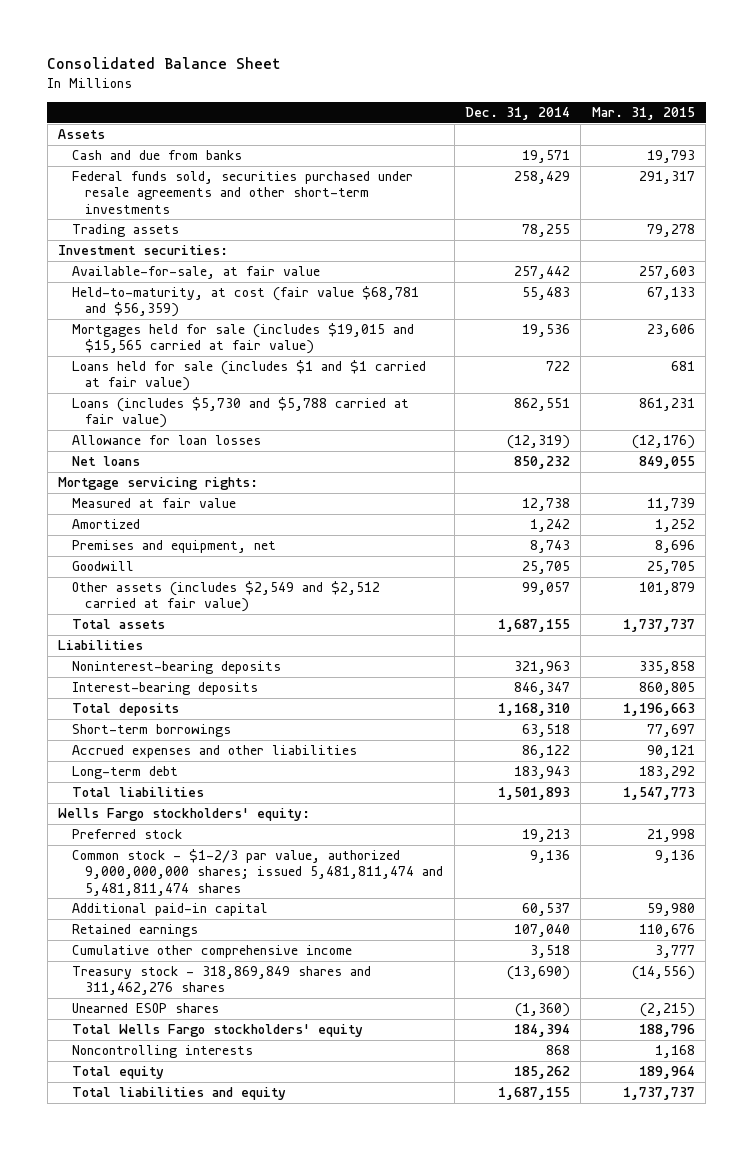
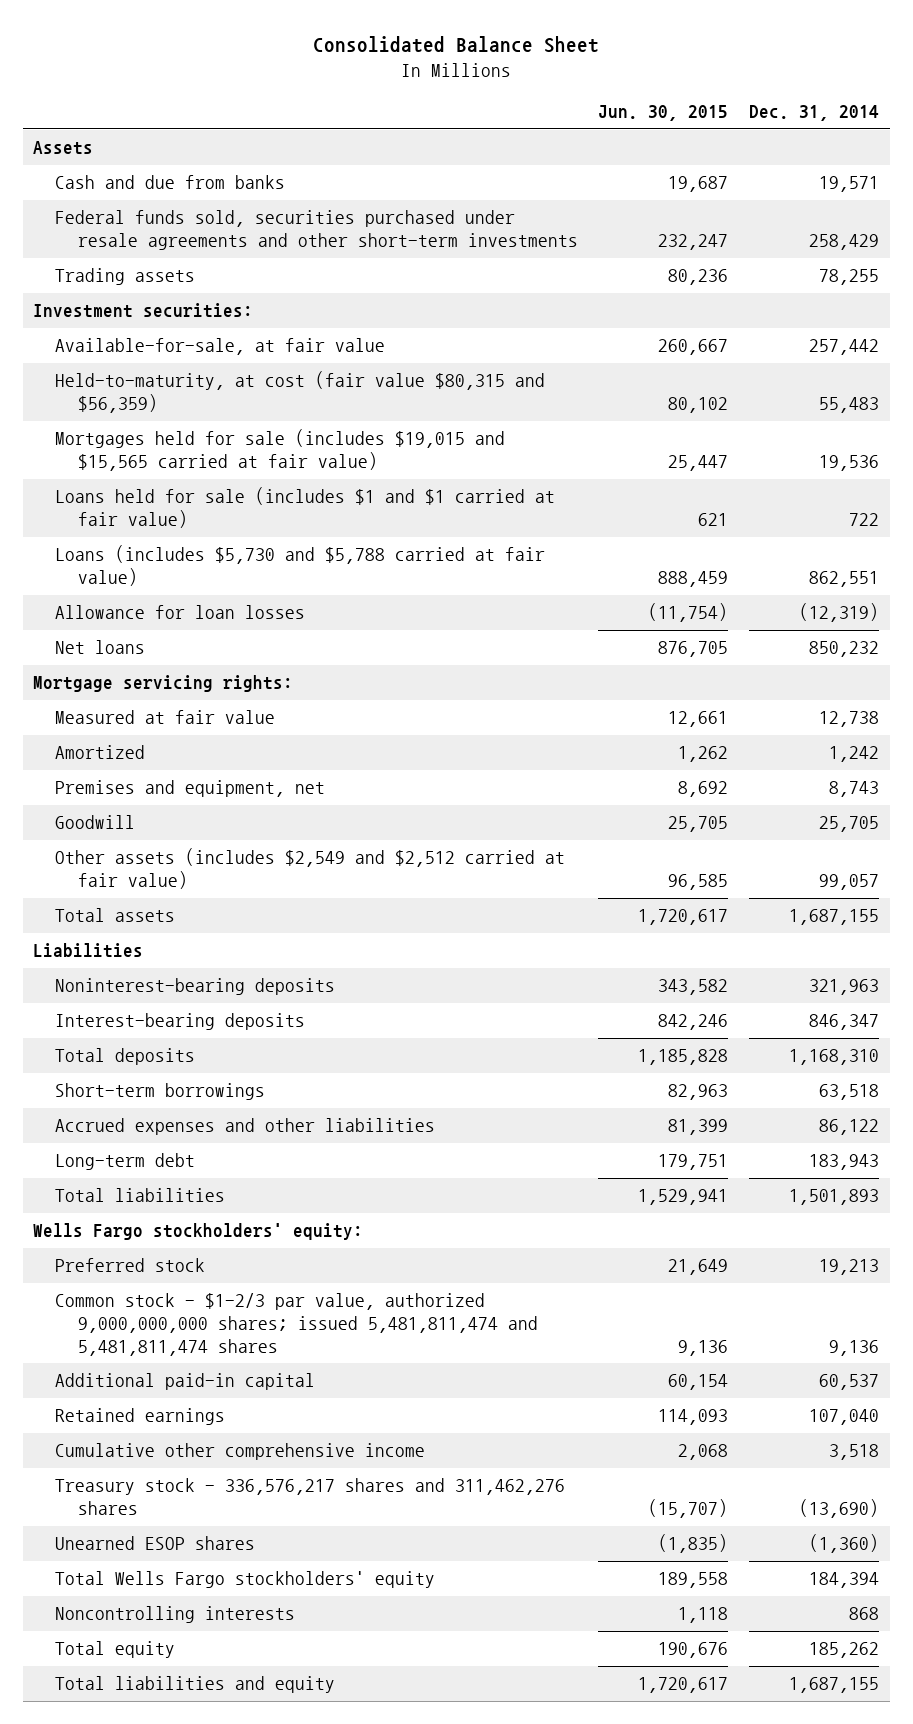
[591,107,695,121] Mar. 31, 2015 -> none
none -> [598,105,729,122] Jun. 30, 2015
[71,286,419,318] Held-to-maturity, at cost (fair value $68,781 and $56,359) -> [55,371,546,414] Held-to-maturity, at cost (fair value $80,315 and $56,359)
[71,966,371,996] Treasury stock - 318,869,849 shares and 311,462,276 shares -> [55,1478,566,1516] Treasury stock - 336,576,217 shares and 311,462,276 shares

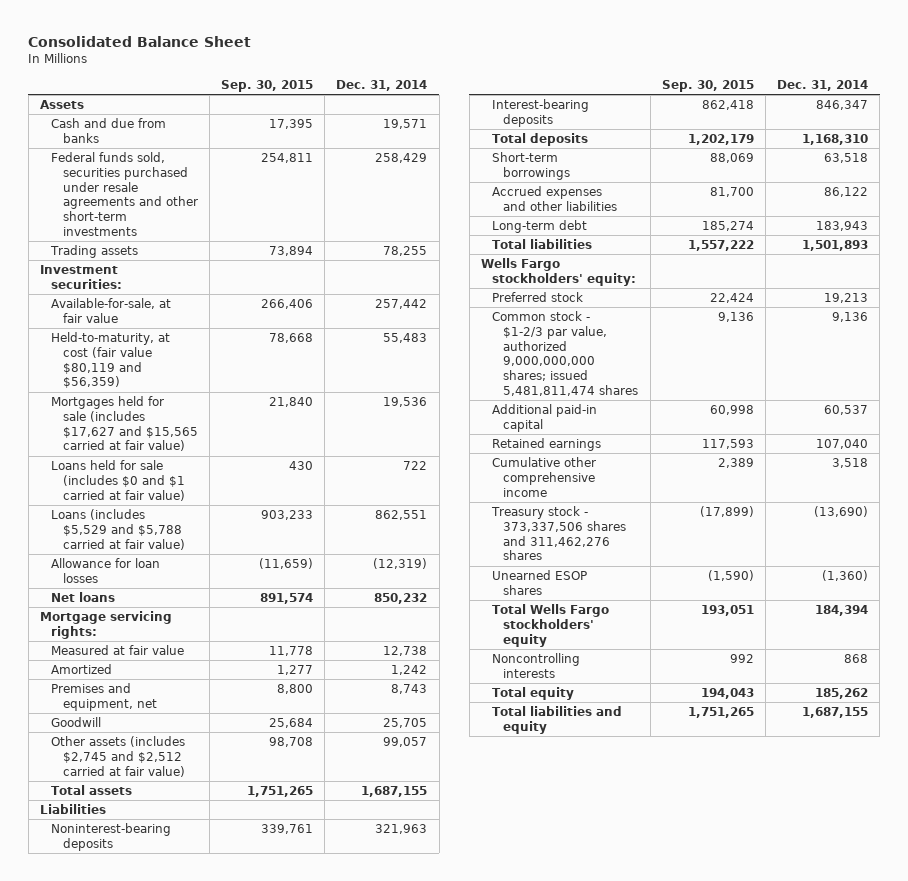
[598,105,729,122] Jun. 30, 2015 -> none
none -> [220,79,313,92] Sep. 30, 2015
[55,371,546,414] Held-to-maturity, at cost (fair value $80,315 and $56,359) -> [51,331,171,389] Held-to-maturity, at cost (fair value $80,119 and $56,359)
[55,429,506,472] Mortgages held for sale (includes $19,015 and $15,565 carried at fair value) -> [51,395,198,452] Mortgages held for sale (includes $17,627 and $15,565 carried at fair value)
[55,487,556,529] Loans held for sale (includes $1 and $1 carried at fair value) -> [51,459,185,501] Loans held for sale (includes $0 and $1 carried at fair value)
[55,545,546,587] Loans (includes $5,730 and $5,788 carried at fair value) -> [51,508,185,550] Loans (includes $5,529 and $5,788 carried at fair value)
[55,848,566,890] Other assets (includes $2,549 and $2,512 carried at fair value) -> [51,735,186,777] Other assets (includes $2,745 and $2,512 carried at fair value)
[55,1293,538,1356] Common stock - $1-2/3 par value, authorized 9,000,000,000 shares; issued 5,481,811,474 and 5,481,811,474 shares -> [492,310,639,397] Common stock - $1-2/3 par value, authorized 9,000,000,000 shares; issued 5,481,811,474 shares
[55,1478,566,1516] Treasury stock - 336,576,217 shares and 311,462,276 shares -> [491,505,627,561] Treasury stock - 373,337,506 shares and 311,462,276 shares

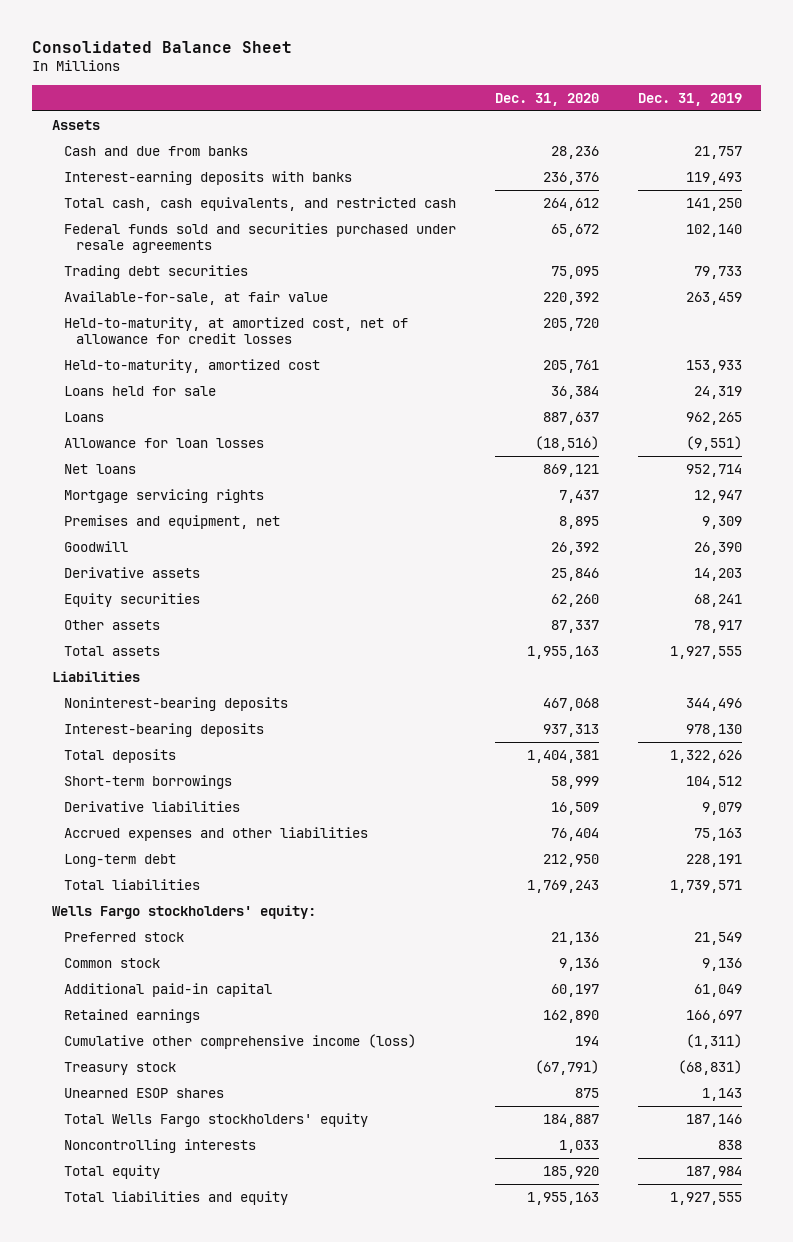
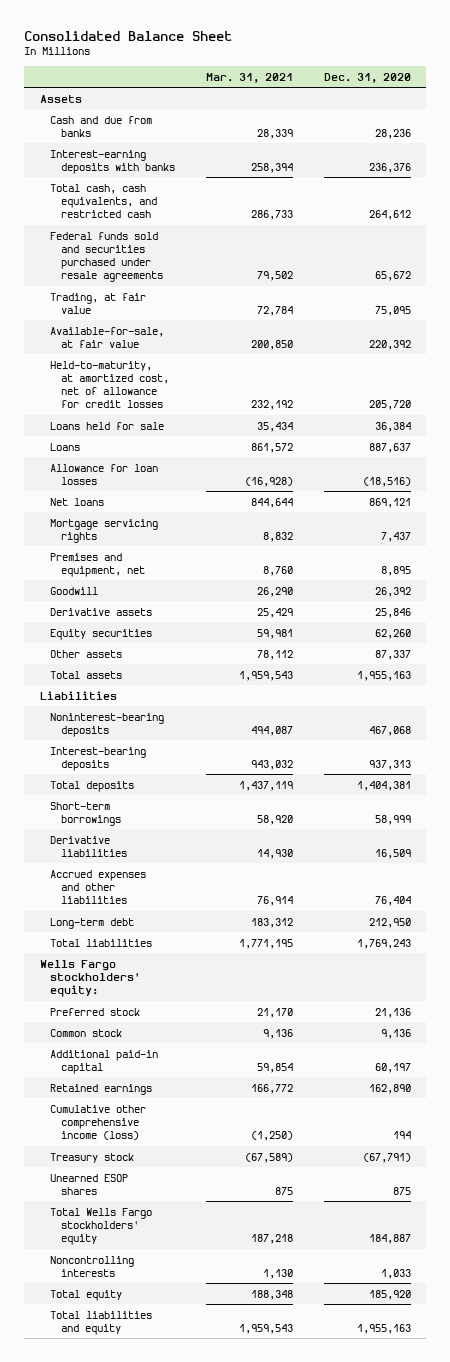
[637,92,742,106] Dec. 31, 2019 -> none
none -> [205,72,293,83] Mar. 31, 2021
[63,264,248,279] Trading debt securities -> [50,292,147,314] Trading, at fair value
[63,358,320,373] Held-to-maturity, amortized cost -> none

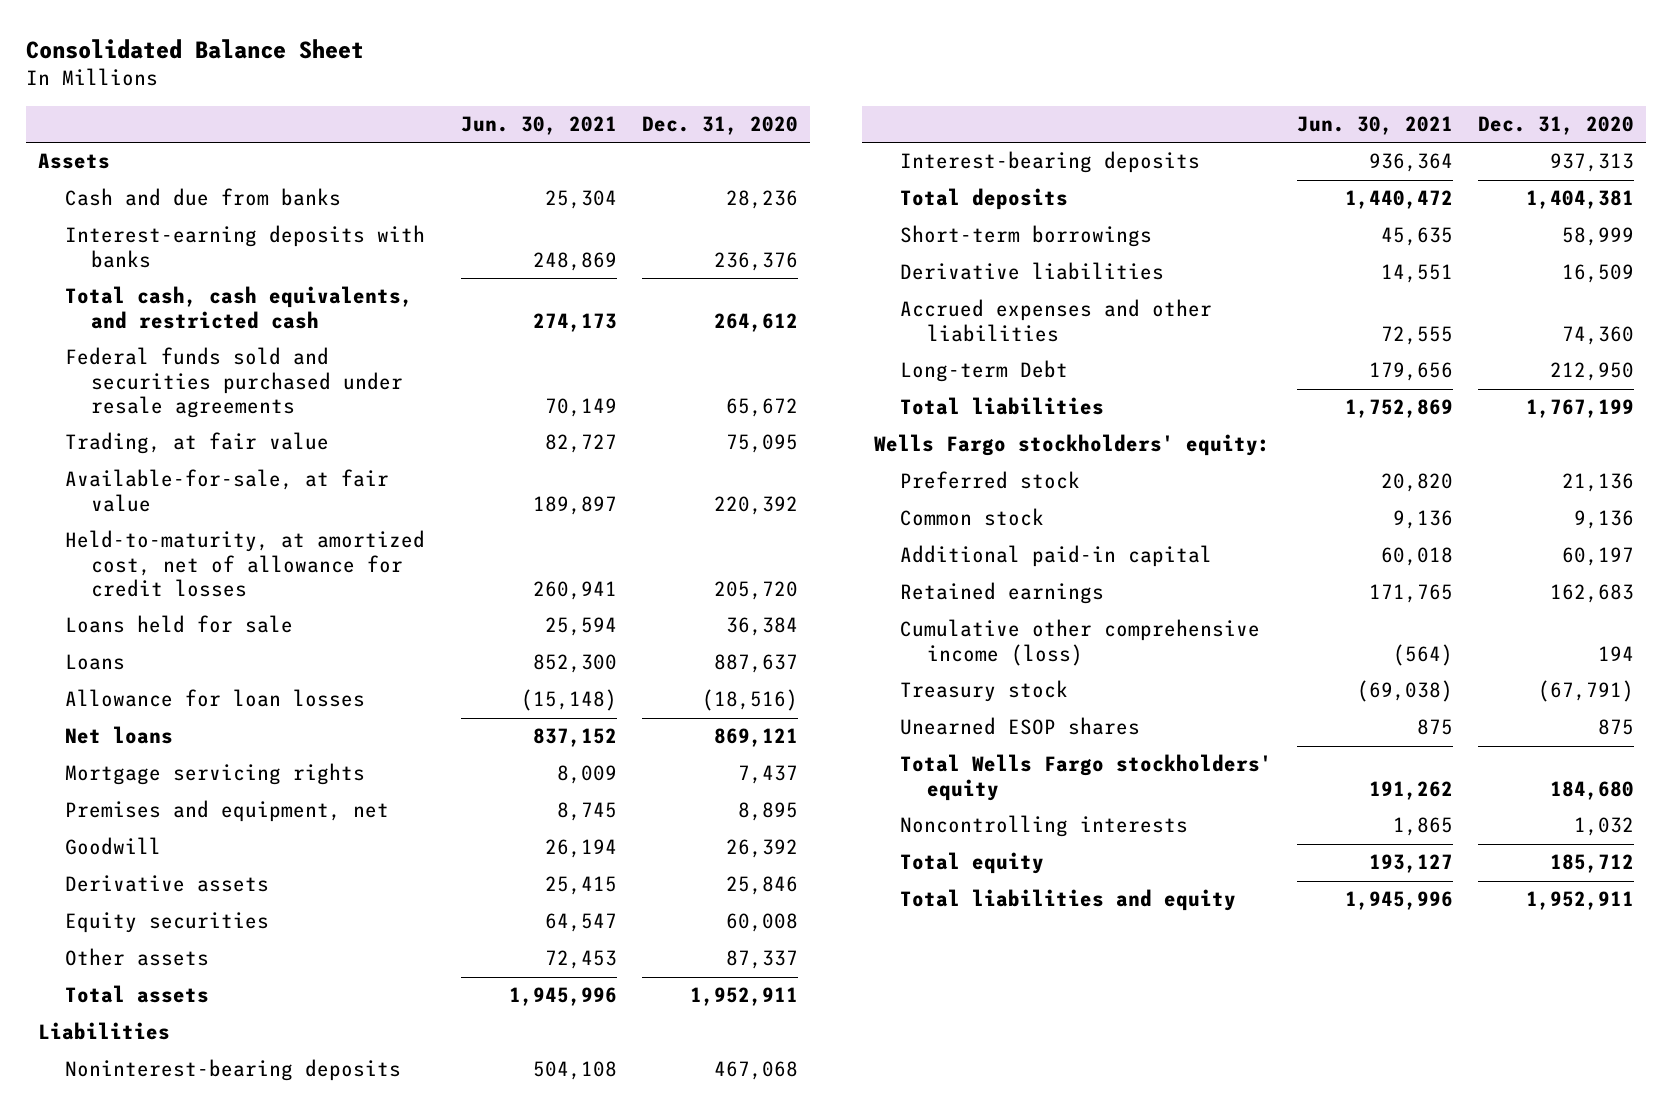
[205,72,293,83] Mar. 31, 2021 -> none
none -> [461,115,618,135] Jun. 30, 2021
[374,628,411,639] 62,260 -> [726,913,799,933] 60,008
[356,670,411,681] 1,955,163 -> [690,987,799,1007] 1,952,911
[374,895,411,906] 76,404 -> [1561,325,1634,345] 74,360
[50,917,135,929] Long-term debt -> [900,360,1069,383] Long-term Debt
[356,938,411,949] 1,769,243 -> [1525,399,1634,419] 1,767,199
[368,1083,411,1094] 162,890 -> [1549,584,1634,604] 162,683
[368,1233,411,1244] 184,887 -> [1549,780,1634,800] 184,680
[380,1268,411,1279] 1,033 -> [1573,817,1634,837] 1,032
[368,1289,411,1300] 185,920 -> [1549,854,1634,874] 185,712
[356,1323,411,1334] 1,955,163 -> [1525,891,1634,911] 1,952,911

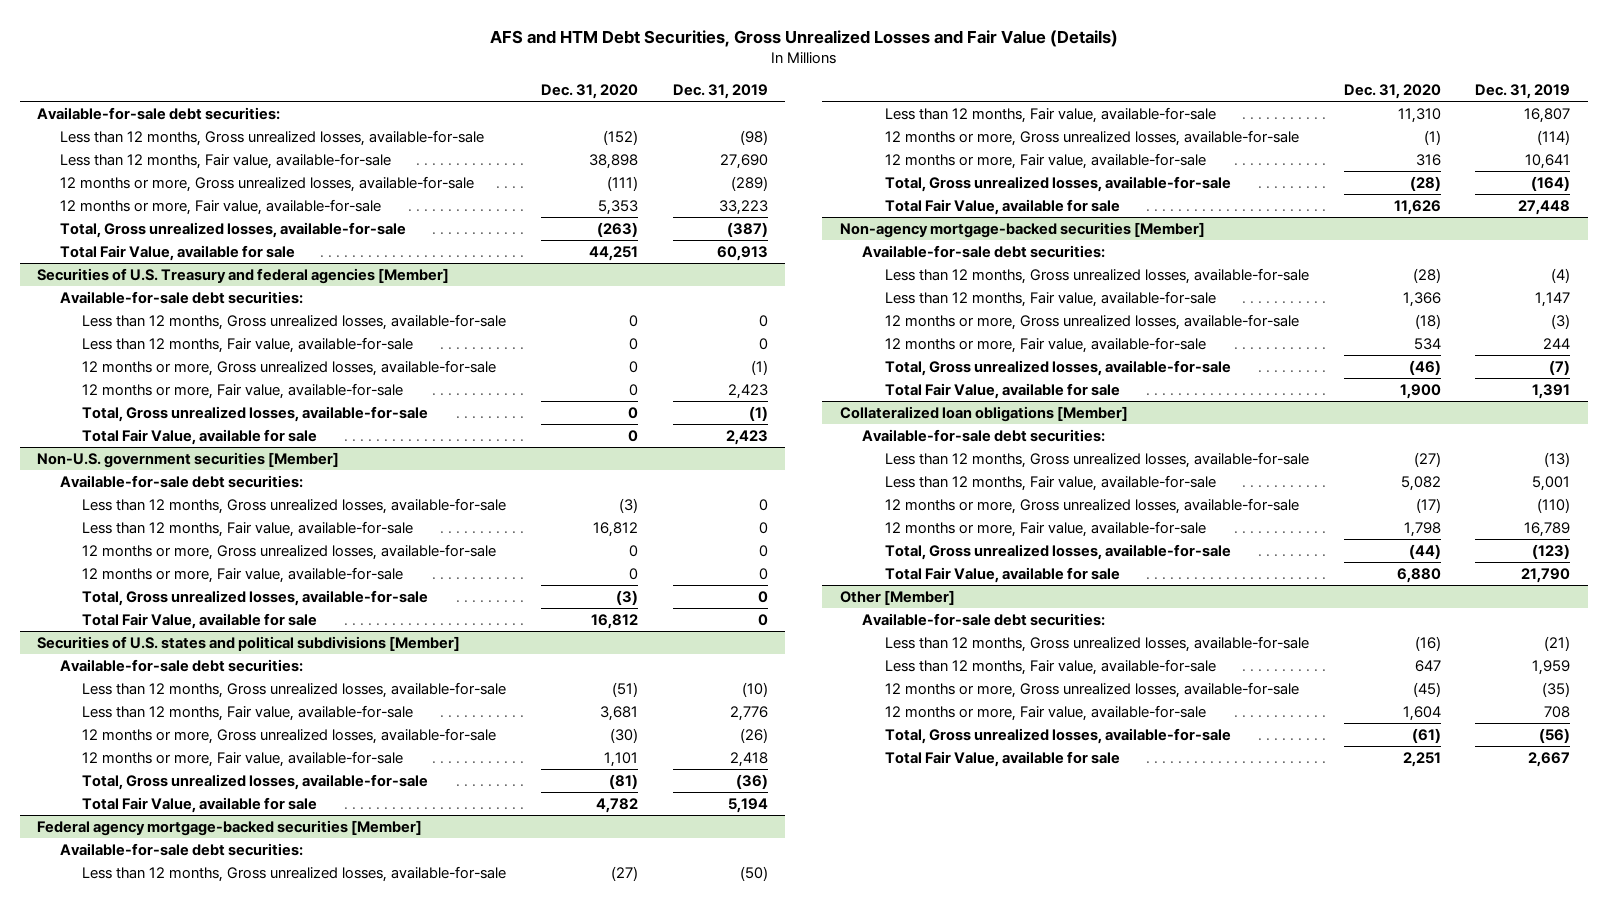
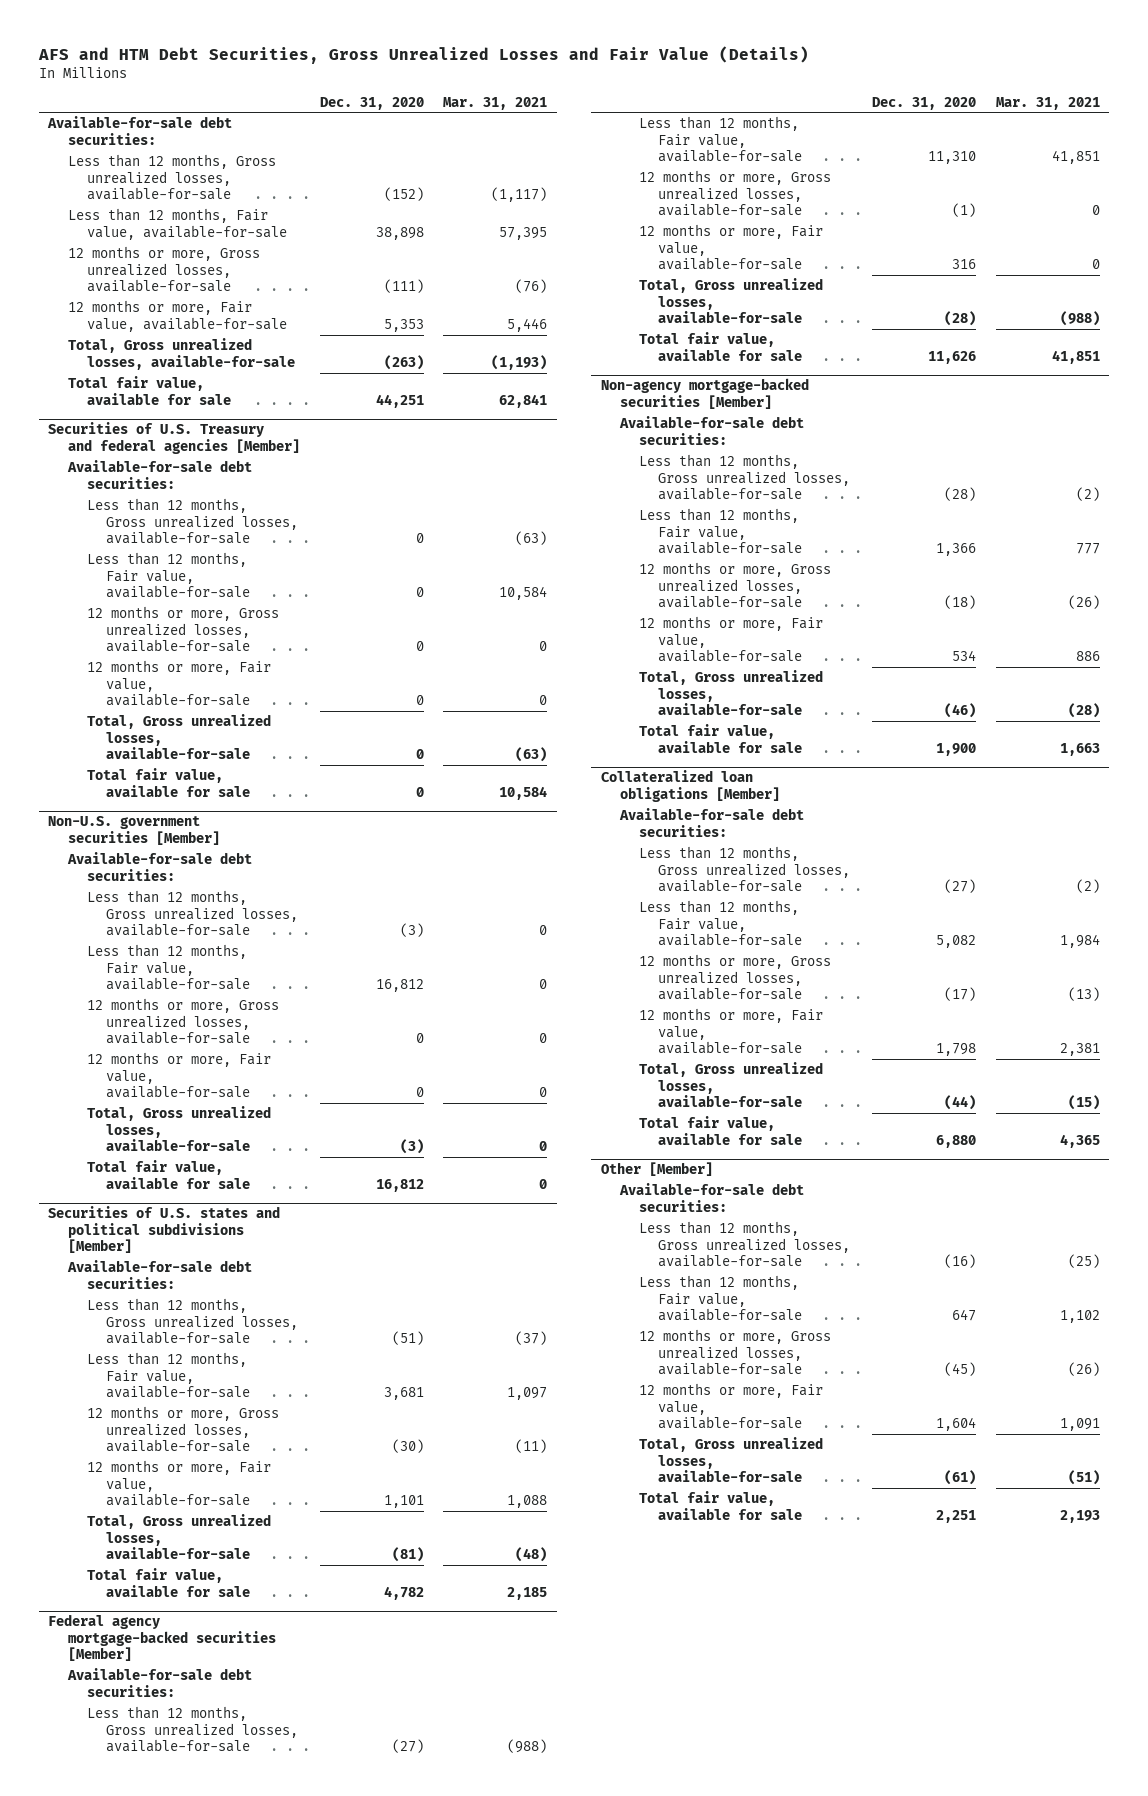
[672,83,768,99] Dec. 31, 2019 -> none
none -> [443,96,548,110] Mar. 31, 2021
[59,244,295,261] Total Fair Value, available for sale -> [67,376,231,405] Total fair value, available for sale
[82,428,318,445] Total Fair Value, available for sale -> [86,768,251,797] Total fair value, available for sale
[82,612,318,629] Total Fair Value, available for sale -> [86,1160,251,1189] Total fair value, available for sale
[82,796,318,813] Total Fair Value, available for sale -> [86,1568,251,1597] Total fair value, available for sale
[884,198,1120,215] Total Fair Value, available for sale -> [639,332,803,361] Total fair value, available for sale
[884,382,1120,399] Total Fair Value, available for sale -> [639,724,803,753] Total fair value, available for sale
[884,566,1120,583] Total Fair Value, available for sale -> [639,1116,803,1145] Total fair value, available for sale
[884,750,1120,767] Total Fair Value, available for sale -> [639,1491,803,1520] Total fair value, available for sale

